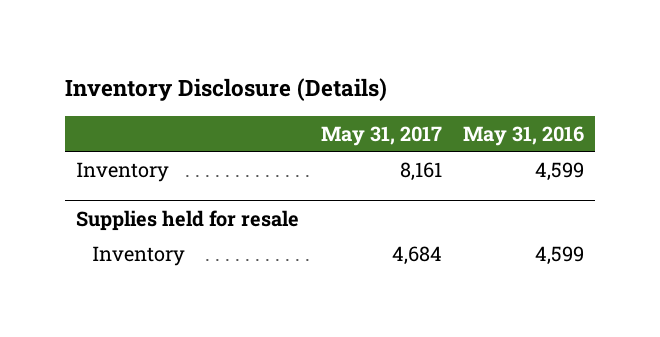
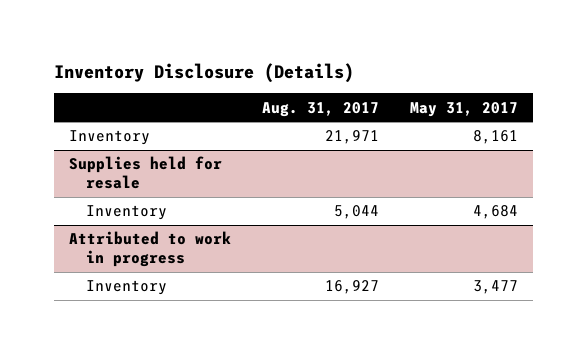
[463,125,585,146] May 31, 2016 -> none
none -> [261,101,379,117] Aug. 31, 2017
none -> [68,231,231,268] Attributed to work in progress
none -> [85,280,167,296] Inventory

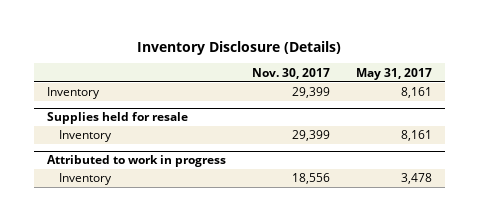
[261,101,379,117] Aug. 31, 2017 -> none
none -> [251,67,330,79] Nov. 30, 2017
[472,205,518,220] 4,684 -> [400,130,432,142] 8,161
[472,280,518,295] 3,477 -> [400,173,432,185] 3,478

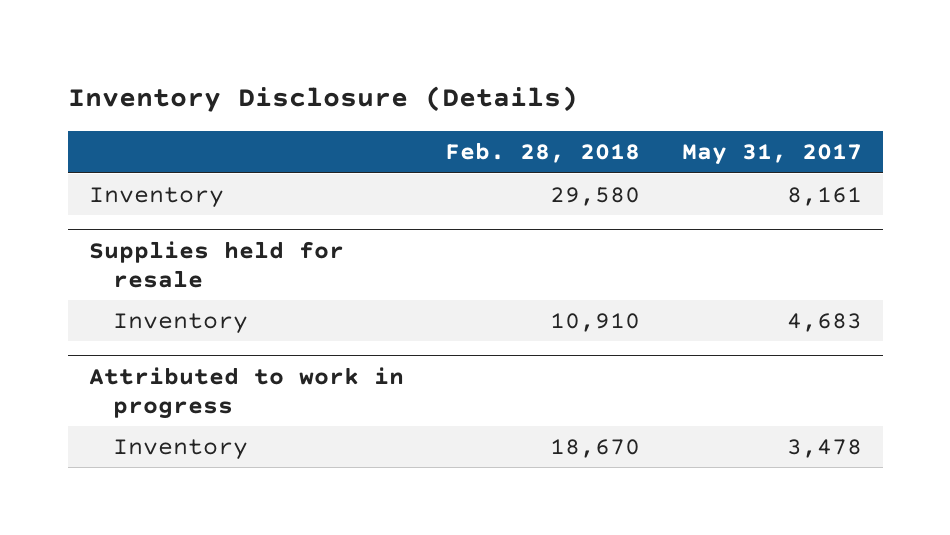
[251,67,330,79] Nov. 30, 2017 -> none
none -> [445,142,641,164] Feb. 28, 2018
[400,130,432,142] 8,161 -> [786,313,862,333] 4,683

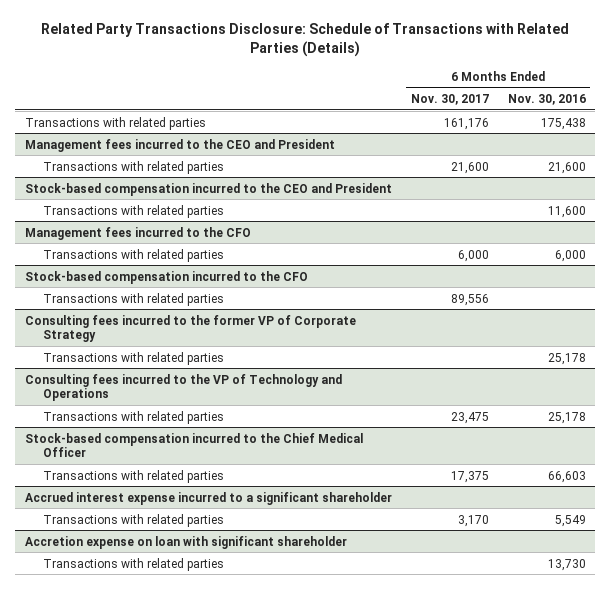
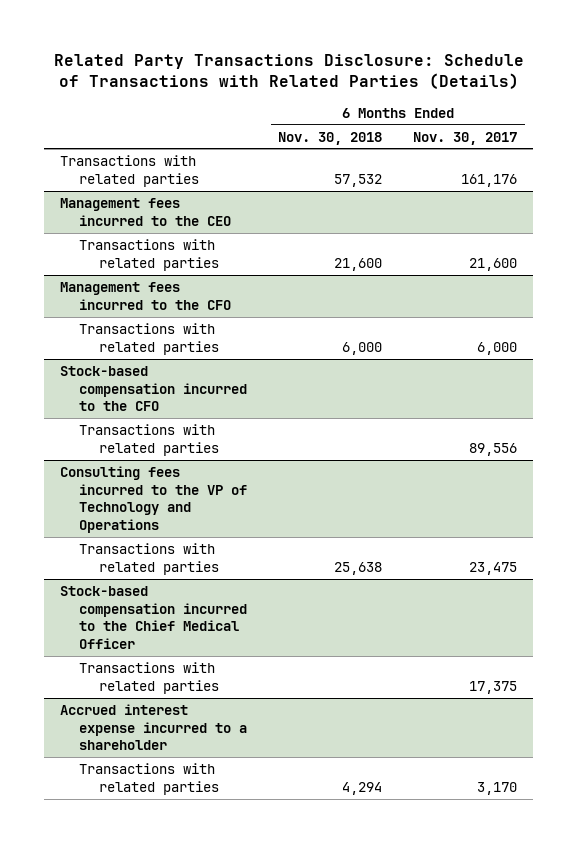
[507,94,586,106] Nov. 30, 2016 -> none
none -> [278,131,383,145] Nov. 30, 2018
[24,138,335,152] Management fees incurred to the CEO and President -> [59,197,232,226] Management fees incurred to the CEO
[24,182,392,196] Stock-based compensation incurred to the CEO and President -> none
[43,204,225,218] Transactions with related parties -> none
[24,314,356,342] Consulting fees incurred to the former VP of Corporate Strategy -> none
[43,351,225,365] Transactions with related parties -> none
[24,491,392,505] Accrued interest expense incurred to a significant shareholder -> [59,703,248,751] Accrued interest expense incurred to a shareholder
[24,535,347,549] Accretion expense on loan with significant shareholder -> none
[43,557,225,571] Transactions with related parties -> none

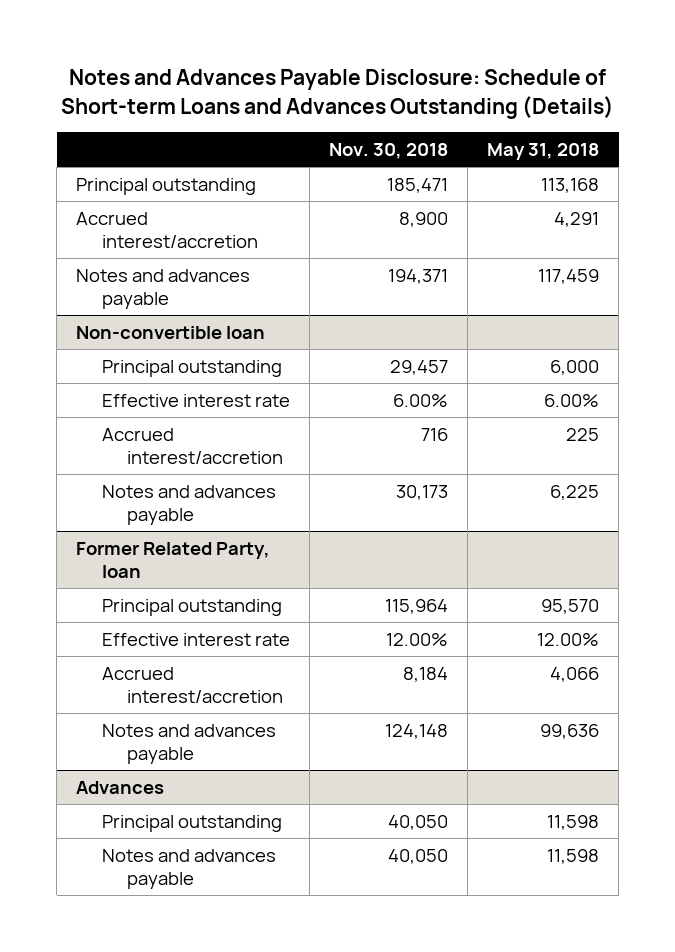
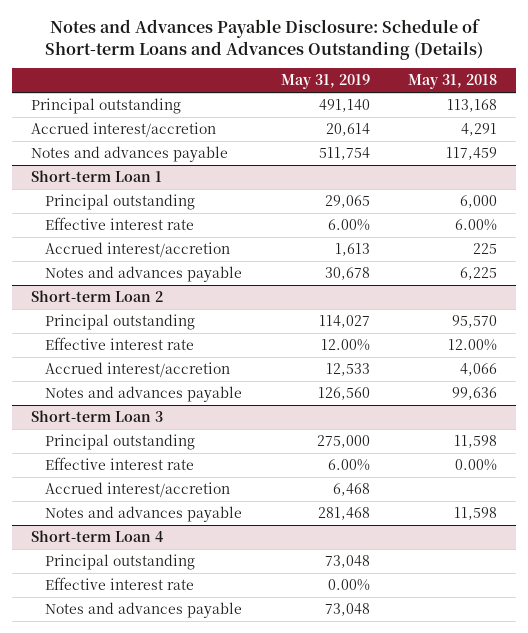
[328,142,448,159] Nov. 30, 2018 -> none
none -> [280,74,370,90] May 31, 2019
[76,325,266,339] Non-convertible loan -> [31,169,163,182] Short-term Loan 1
[76,541,271,578] Former Related Party, loan -> [31,289,164,302] Short-term Loan 2
[76,780,165,794] Advances -> none
none -> [31,409,164,422] Short-term Loan 3
none -> [45,456,195,470] Effective interest rate
none -> [45,481,231,497] Accrued interest/accretion
none -> [31,529,164,542] Short-term Loan 4
none -> [45,553,196,570] Principal outstanding
none -> [45,576,195,590] Effective interest rate
none -> [45,601,243,618] Notes and advances payable

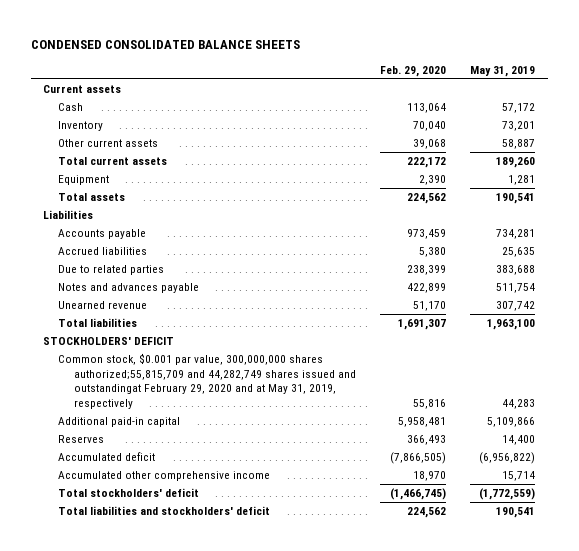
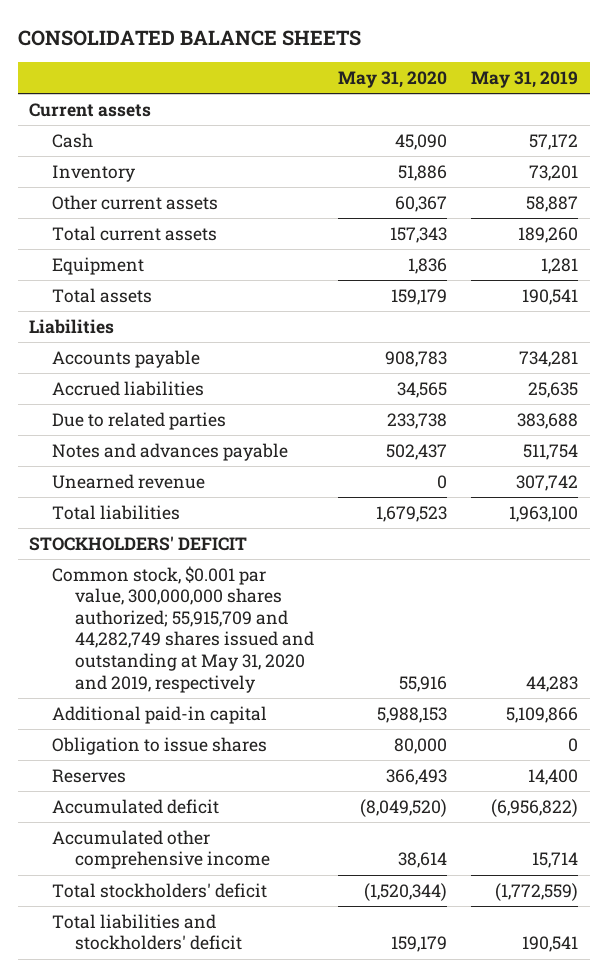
[31,39,301,49] CONDENSED CONSOLIDATED BALANCE SHEETS -> [17,29,361,46] CONSOLIDATED BALANCE SHEETS
[380,65,447,77] Feb. 29, 2020 -> none
none -> [338,70,448,88] May 31, 2020
[58,353,356,410] Common stock, $0.001 par value, 300,000,000 shares authorized;55,815,709 and 44,282,749 shares issued and outstandingat February 29, 2020 and at May 31, 2019, respectively -> [52,565,315,693] Common stock, $0.001 par value, 300,000,000 shares authorized; 55,915,709 and 44,282,749 shares issued and outstanding at May 31, 2020 and 2019, respectively
none -> [52,736,268,755] Obligation to issue shares

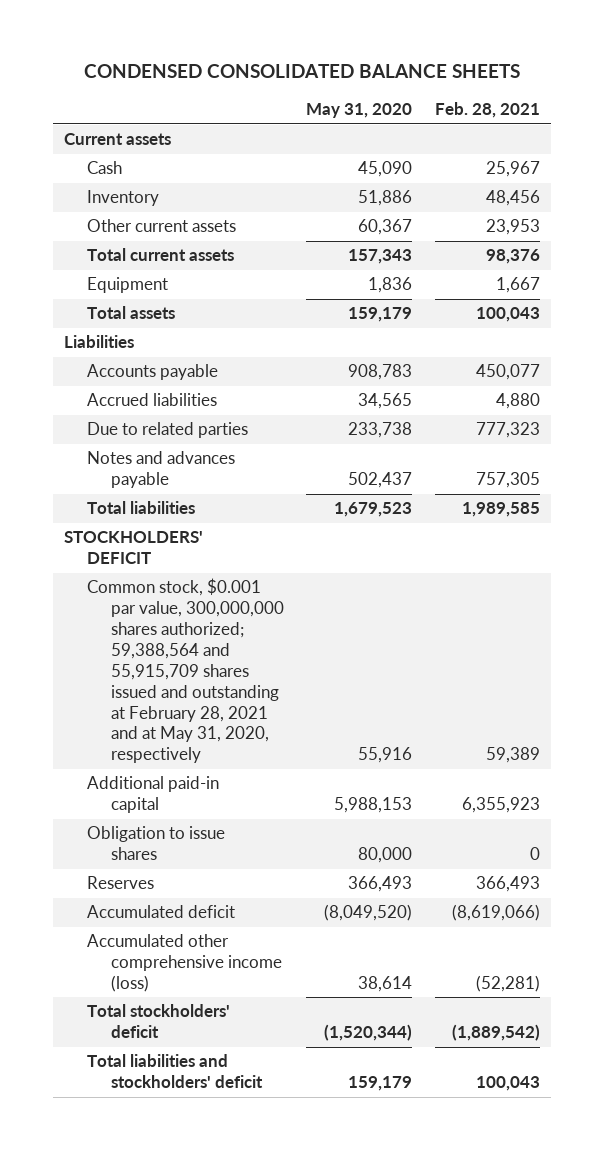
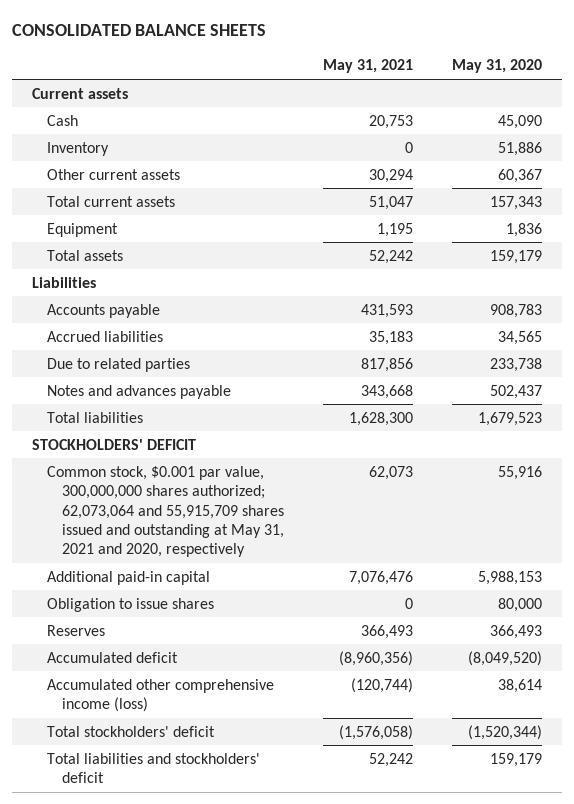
[83,64,520,79] CONDENSED CONSOLIDATED BALANCE SHEETS -> [12,24,267,37] CONSOLIDATED BALANCE SHEETS
[434,102,540,119] Feb. 28, 2021 -> none
none -> [322,59,413,74] May 31, 2021
[87,578,284,764] Common stock, $0.001 par value, 300,000,000 shares authorized; 59,388,564 and 55,915,709 shares issued and outstanding at February 28, 2021 and at May 31, 2020, respectively -> [46,465,284,558] Common stock, $0.001 par value, 300,000,000 shares authorized; 62,073,064 and 55,915,709 shares issued and outstanding at May 31, 2021 and 2020, respectively

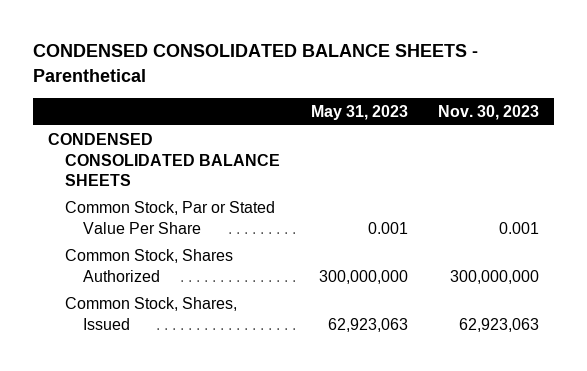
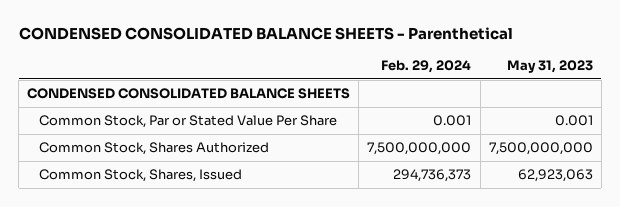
[438,104,540,120] Nov. 30, 2023 -> none
none -> [381,60,472,74] Feb. 29, 2024
[318,269,408,284] 300,000,000 -> [488,142,593,156] 7,500,000,000

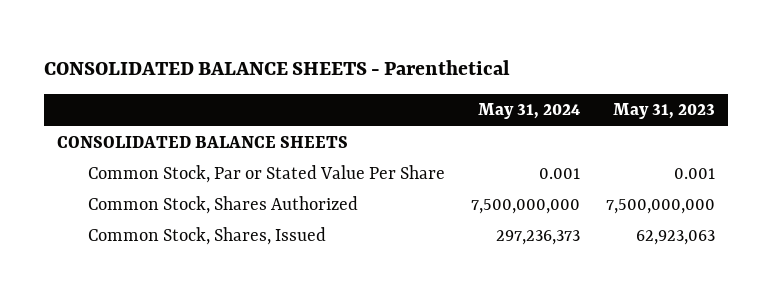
[18,26,513,40] CONDENSED CONSOLIDATED BALANCE SHEETS - Parenthetical -> [44,59,511,75] CONSOLIDATED BALANCE SHEETS - Parenthetical
[381,60,472,74] Feb. 29, 2024 -> none
none -> [477,103,580,120] May 31, 2024
[27,88,351,100] CONDENSED CONSOLIDATED BALANCE SHEETS -> [57,136,349,149] CONSOLIDATED BALANCE SHEETS

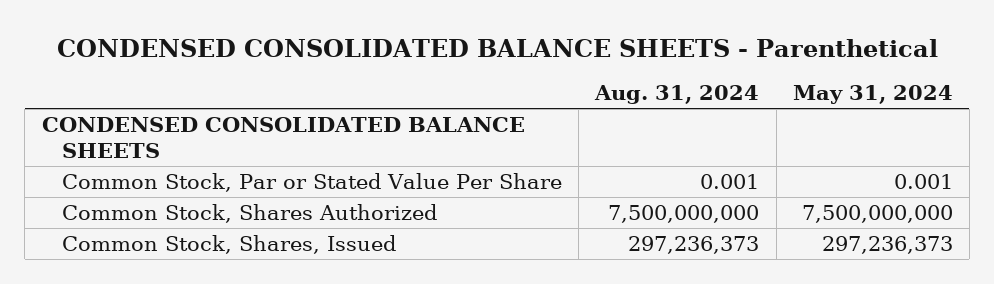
[44,59,511,75] CONSOLIDATED BALANCE SHEETS - Parenthetical -> [57,38,939,57] CONDENSED CONSOLIDATED BALANCE SHEETS - Parenthetical
[612,103,715,120] May 31, 2023 -> none
none -> [594,85,760,105] Aug. 31, 2024
[57,136,349,149] CONSOLIDATED BALANCE SHEETS -> [41,116,525,158] CONDENSED CONSOLIDATED BALANCE SHEETS

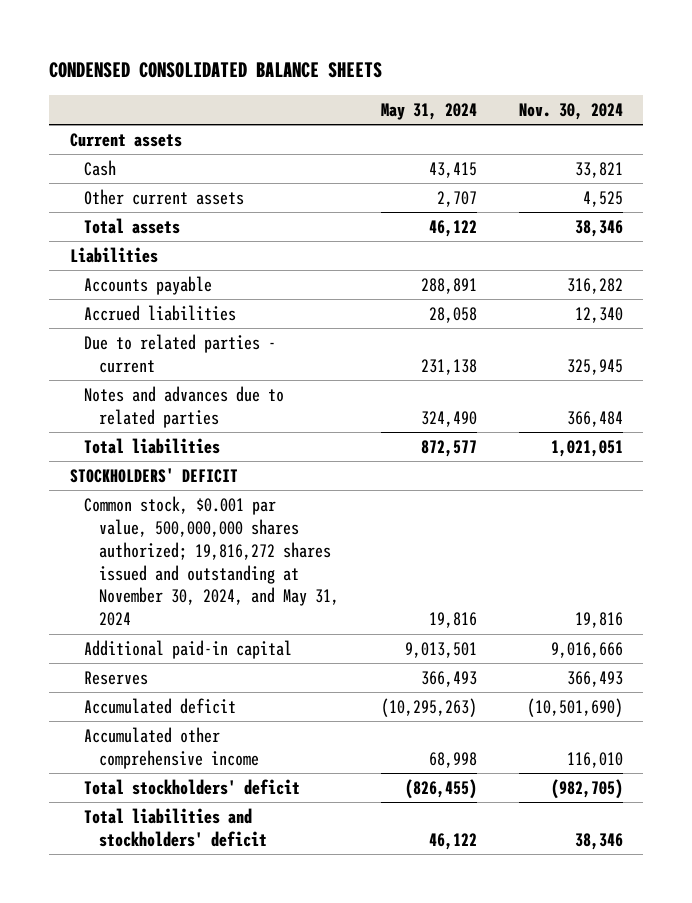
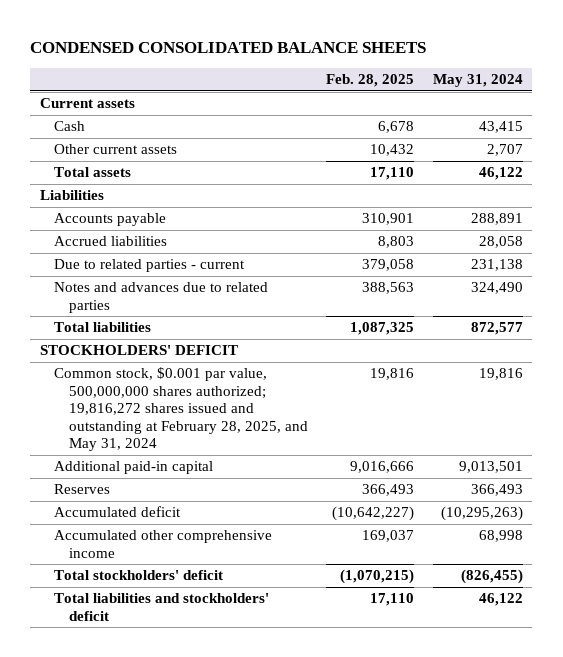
[518,102,623,120] Nov. 30, 2024 -> none
none -> [326,74,415,88] Feb. 28, 2025
[84,495,340,627] Common stock, $0.001 par value, 500,000,000 shares authorized; 19,816,272 shares issued and outstanding at November 30, 2024, and May 31, 2024 -> [54,367,308,452] Common stock, $0.001 par value, 500,000,000 shares authorized; 19,816,272 shares issued and outstanding at February 28, 2025, and May 31, 2024

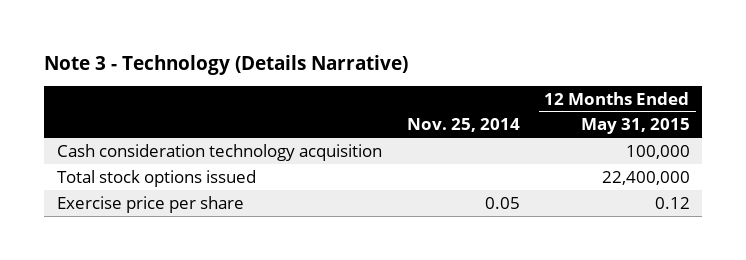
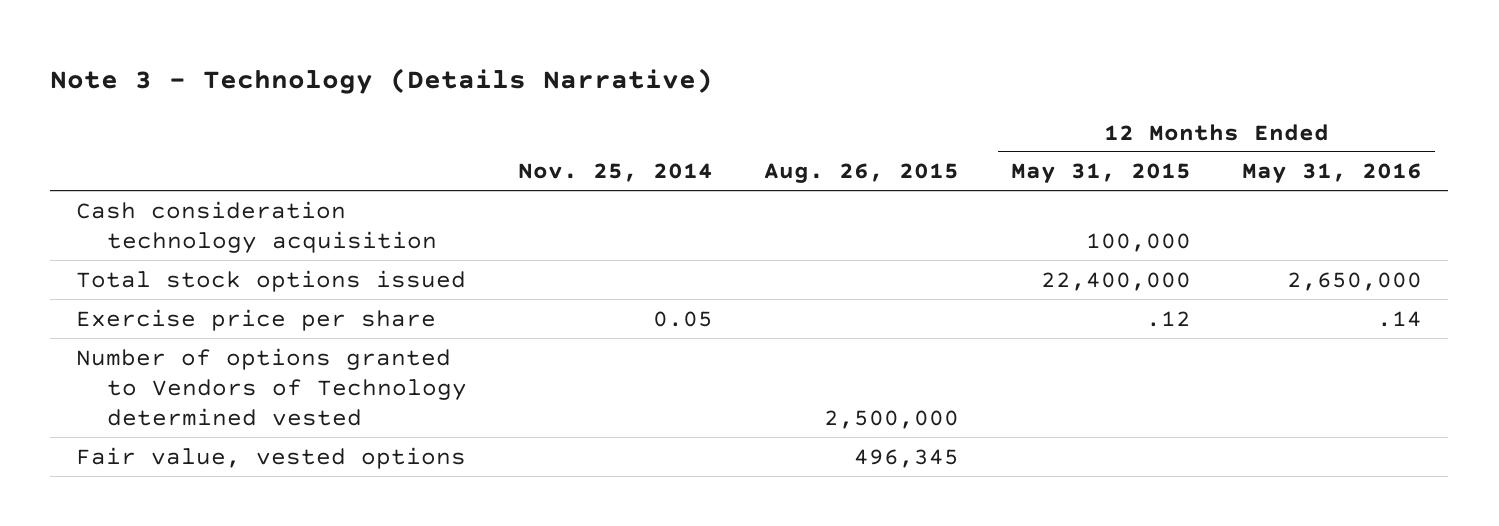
none -> [764,163,960,184] Aug. 26, 2015
none -> [1242,163,1423,184] May 31, 2016
[654,196,690,209] 0.12 -> [1145,310,1191,327] .12
none -> [76,347,467,426] Number of options granted to Vendors of Technology determined vested
none -> [76,446,467,469] Fair value, vested options

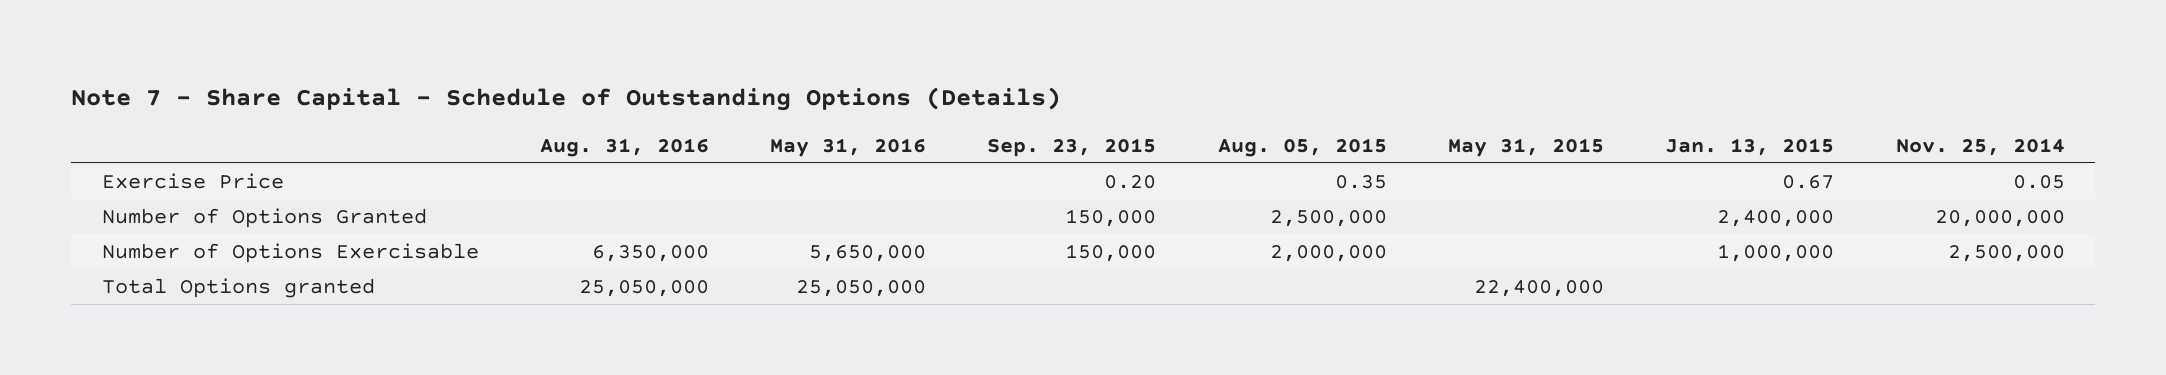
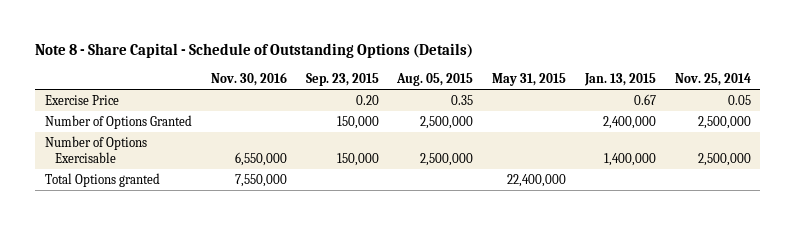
[70,87,1061,112] Note 7 - Share Capital - Schedule of Outstanding Options (Details) -> [35,43,474,59] Note 8 - Share Capital - Schedule of Outstanding Options (Details)
[539,137,709,157] Aug. 31, 2016 -> none
[770,137,927,157] May 31, 2016 -> none
none -> [210,71,287,86] Nov. 30, 2016
[1934,210,2065,228] 20,000,000 -> [697,115,751,129] 2,500,000
[1269,245,1387,263] 2,000,000 -> [420,152,474,166] 2,500,000
[1717,244,1835,263] 1,000,000 -> [603,152,656,166] 1,400,000

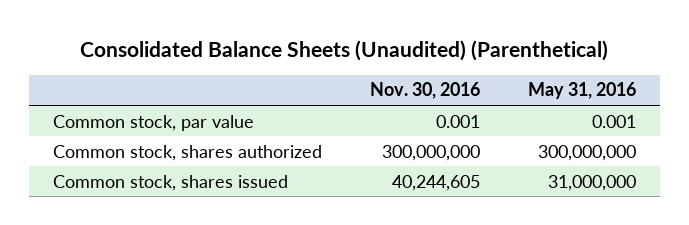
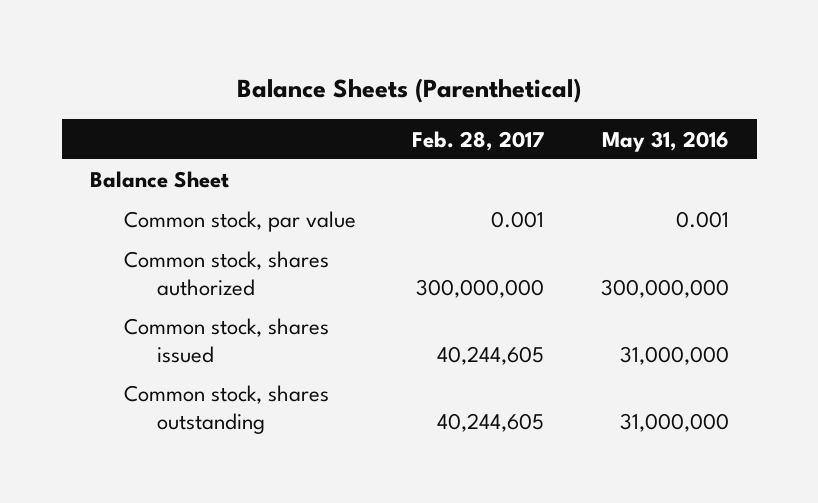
[80,39,609,61] Consolidated Balance Sheets (Unaudited) (Parenthetical) -> [237,77,582,103] Balance Sheets (Parenthetical)
[369,82,480,100] Nov. 30, 2016 -> none
none -> [412,130,545,151] Feb. 28, 2017
none -> [89,171,229,189] Balance Sheet
none -> [123,385,329,434] Common stock, shares outstanding

